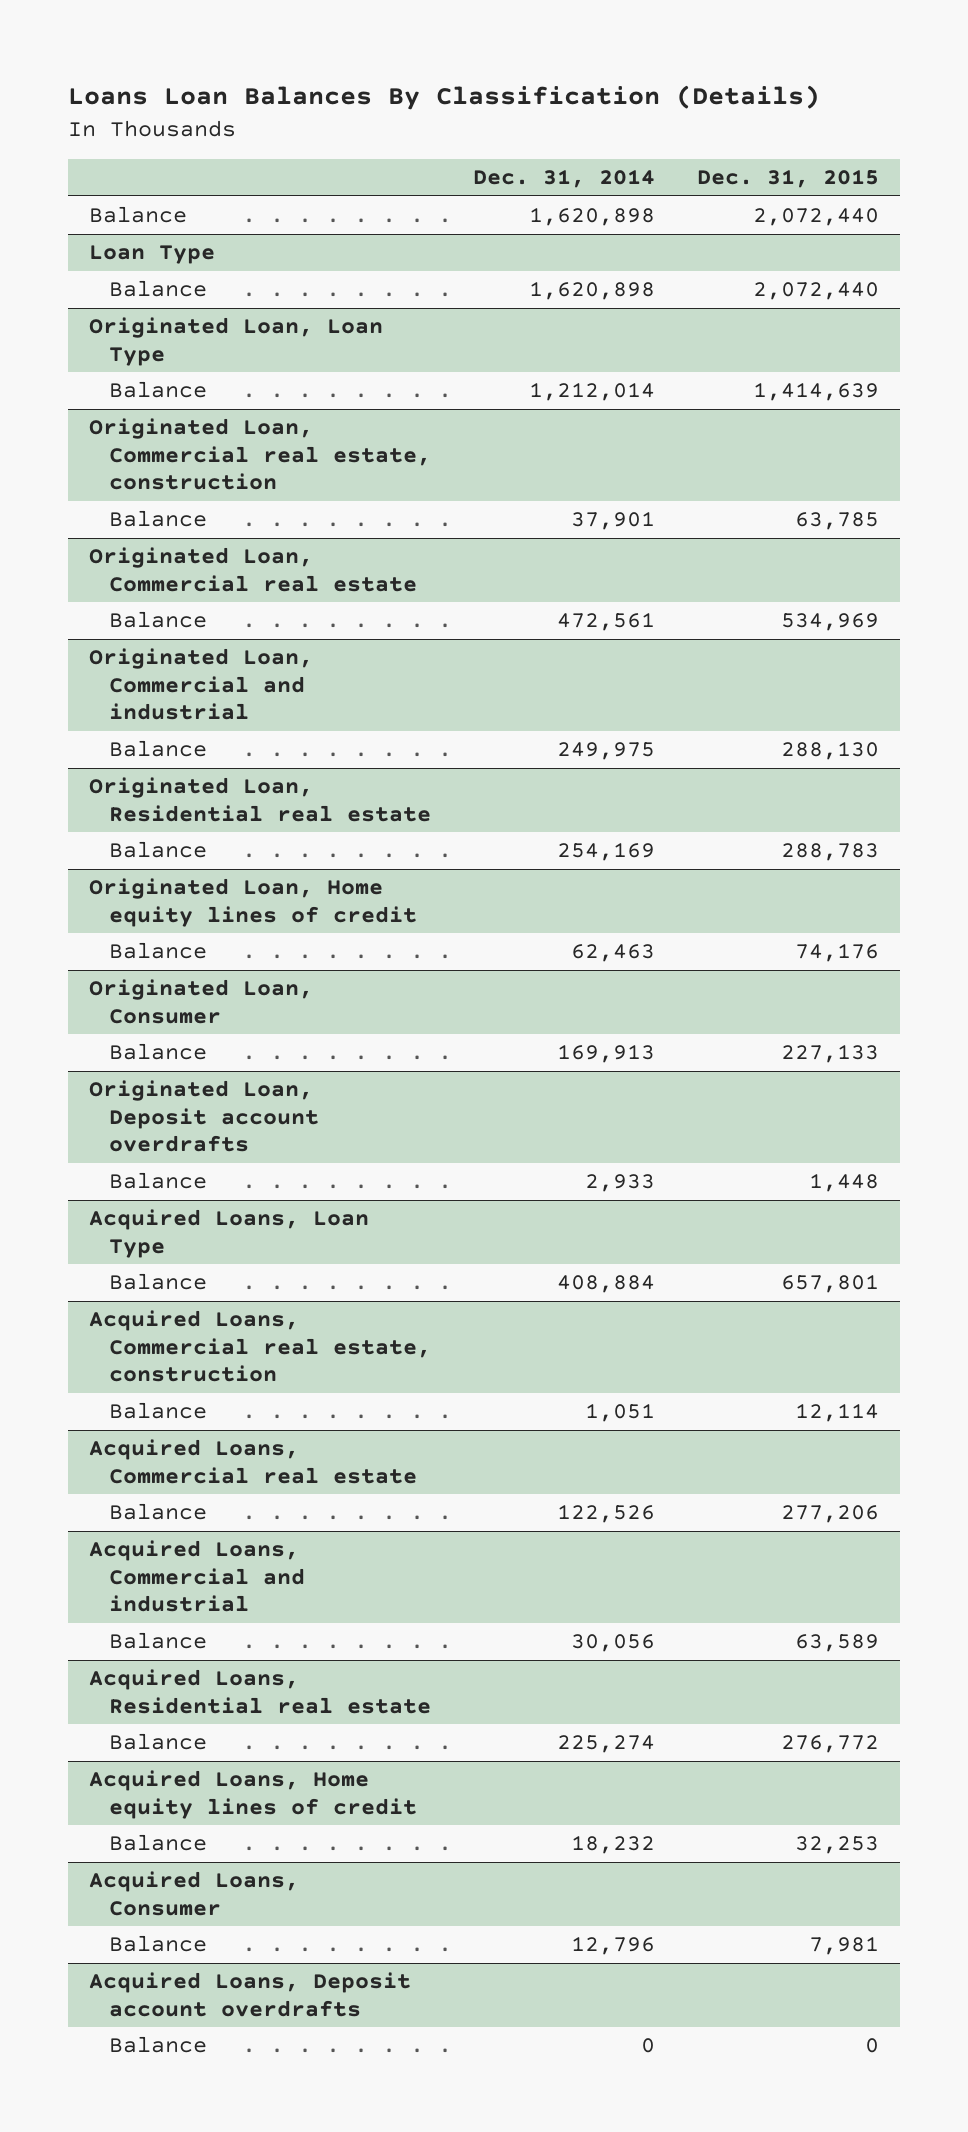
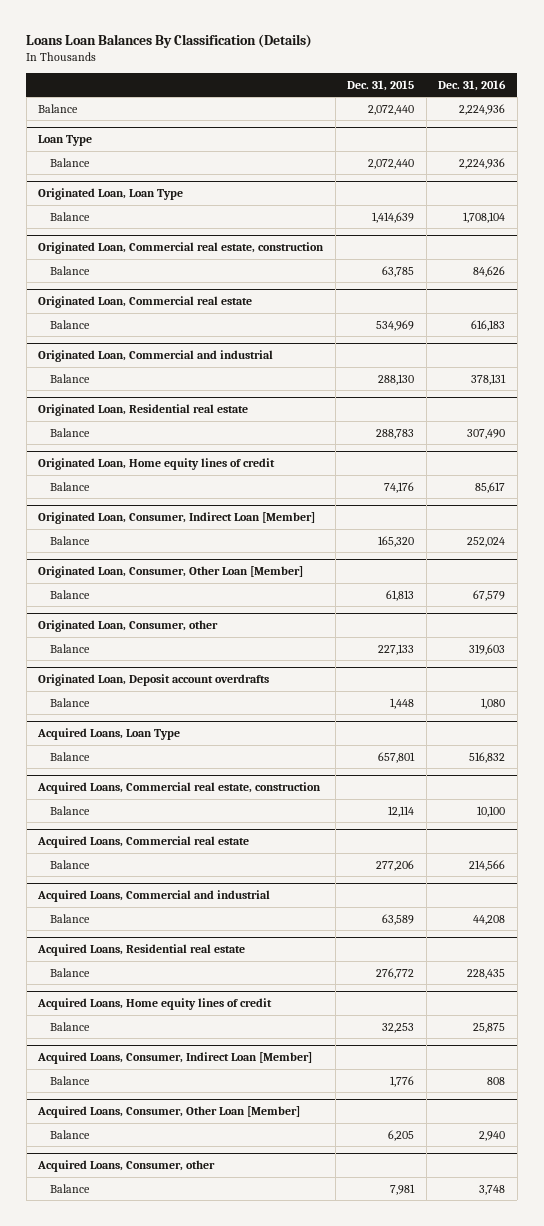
[473,169,656,189] Dec. 31, 2014 -> none
none -> [438,79,507,91] Dec. 31, 2016
none -> [38,512,316,525] Originated Loan, Consumer, Indirect Loan [Member]
none -> [49,535,90,545] Balance
none -> [38,566,304,579] Originated Loan, Consumer, Other Loan [Member]
none -> [49,589,90,599] Balance
[88,979,313,1024] Originated Loan, Consumer -> [38,620,219,633] Originated Loan, Consumer, other
none -> [37,1052,313,1065] Acquired Loans, Consumer, Indirect Loan [Member]
none -> [49,1075,90,1085] Balance
none -> [37,1106,301,1119] Acquired Loans, Consumer, Other Loan [Member]
none -> [49,1129,90,1139] Balance
[88,1871,299,1916] Acquired Loans, Consumer -> [37,1160,216,1173] Acquired Loans, Consumer, other
[88,1972,411,2017] Acquired Loans, Deposit account overdrafts -> none
[109,2036,208,2054] Balance -> none

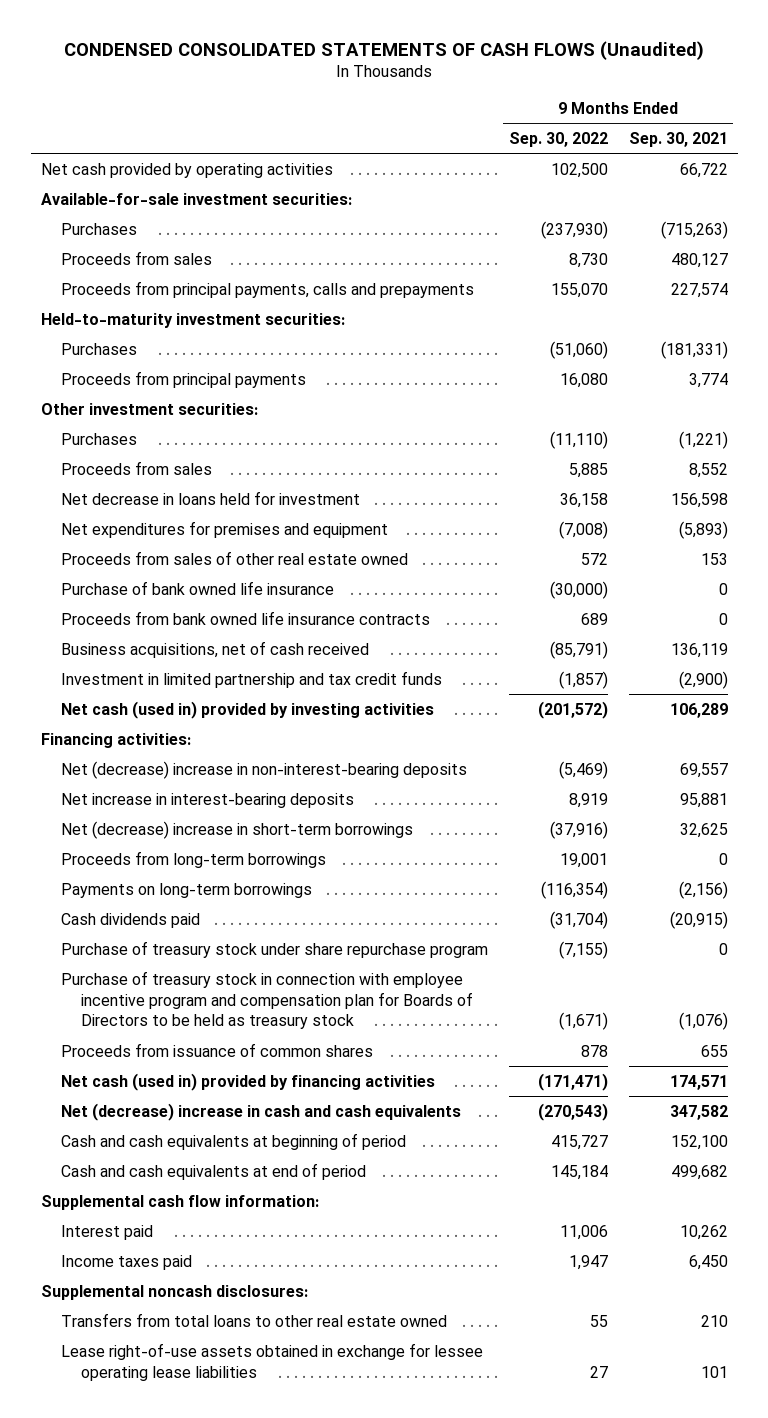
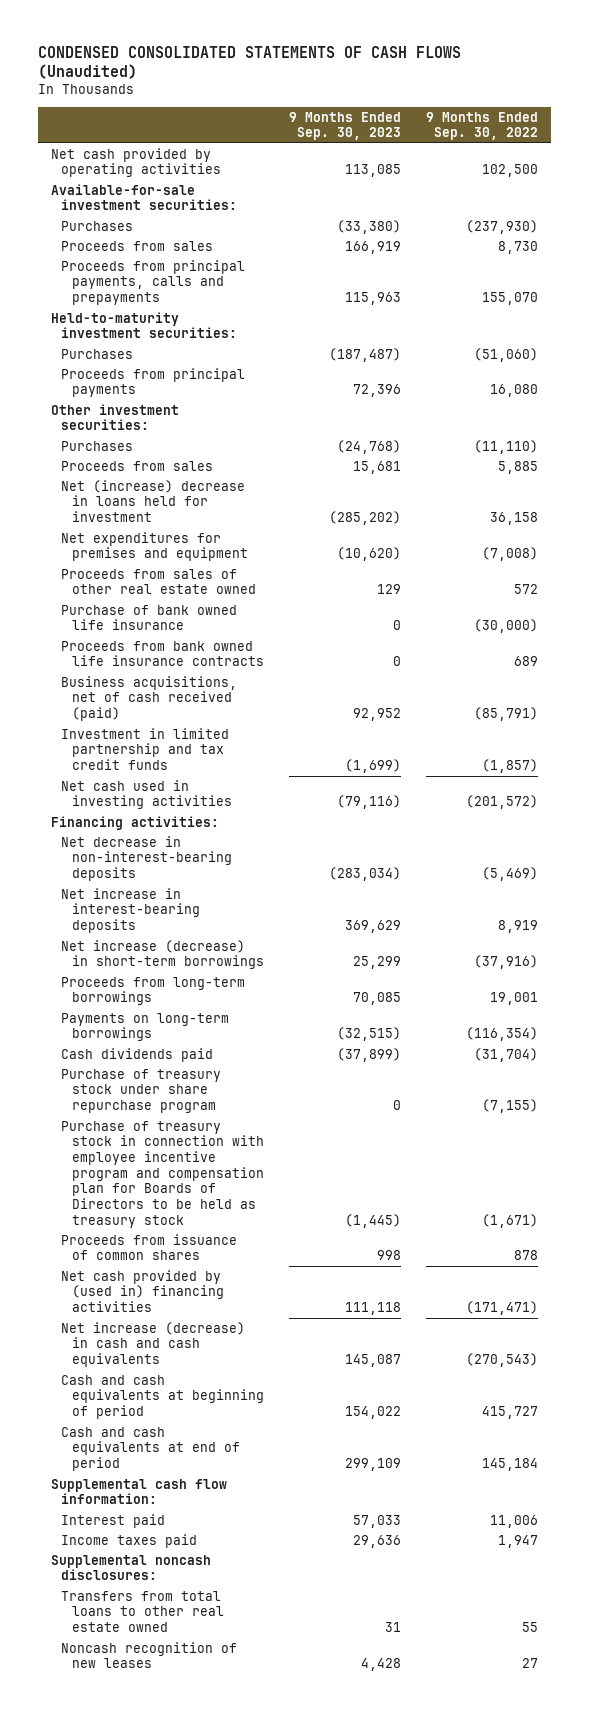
[628,131,728,147] Sep. 30, 2021 -> none
none -> [288,111,401,141] 9 Months Ended Sep. 30, 2023
[60,490,360,505] Net decrease in loans held for investment -> [61,479,246,523] Net (increase) decrease in loans held for investment
[60,640,369,658] Business acquisitions, net of cash received -> [61,675,238,722] Business acquisitions, net of cash received (paid)
[60,700,434,719] Net cash (used in) provided by investing activities -> [61,779,232,810] Net cash used in investing activities
[60,760,467,779] Net (decrease) increase in non-interest-bearing deposits -> [61,835,232,882] Net decrease in non-interest-bearing deposits
[60,820,413,839] Net (decrease) increase in short-term borrowings -> [61,939,264,970] Net increase (decrease) in short-term borrowings
[60,1072,435,1091] Net cash (used in) provided by financing activities -> [61,1269,224,1313] Net cash provided by (used in) financing activities
[60,1102,461,1121] Net (decrease) increase in cash and cash equivalents -> [61,1321,246,1368] Net increase (decrease) in cash and cash equivalents
[60,1342,483,1381] Lease right-of-use assets obtained in exchange for lessee operating lease liabilities -> [61,1641,238,1669] Noncash recognition of new leases

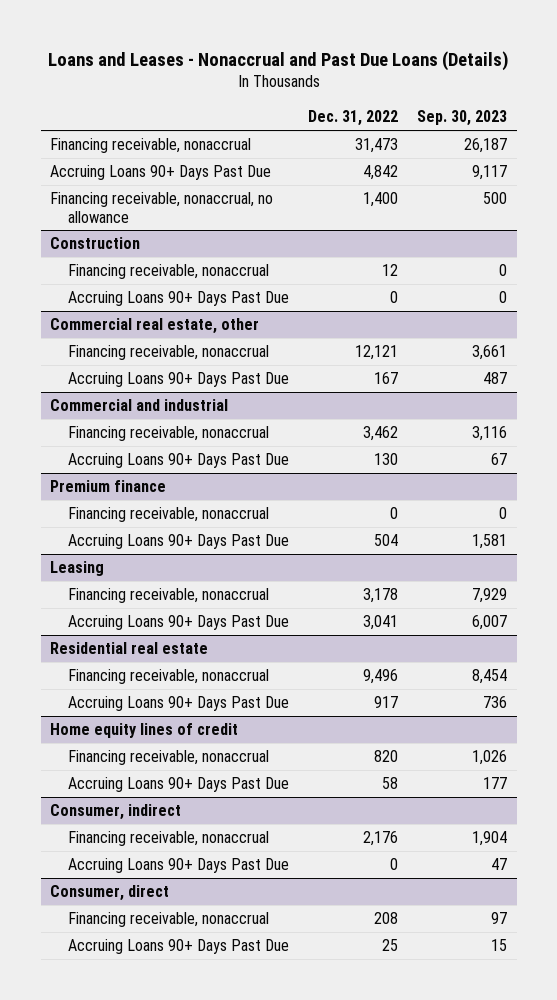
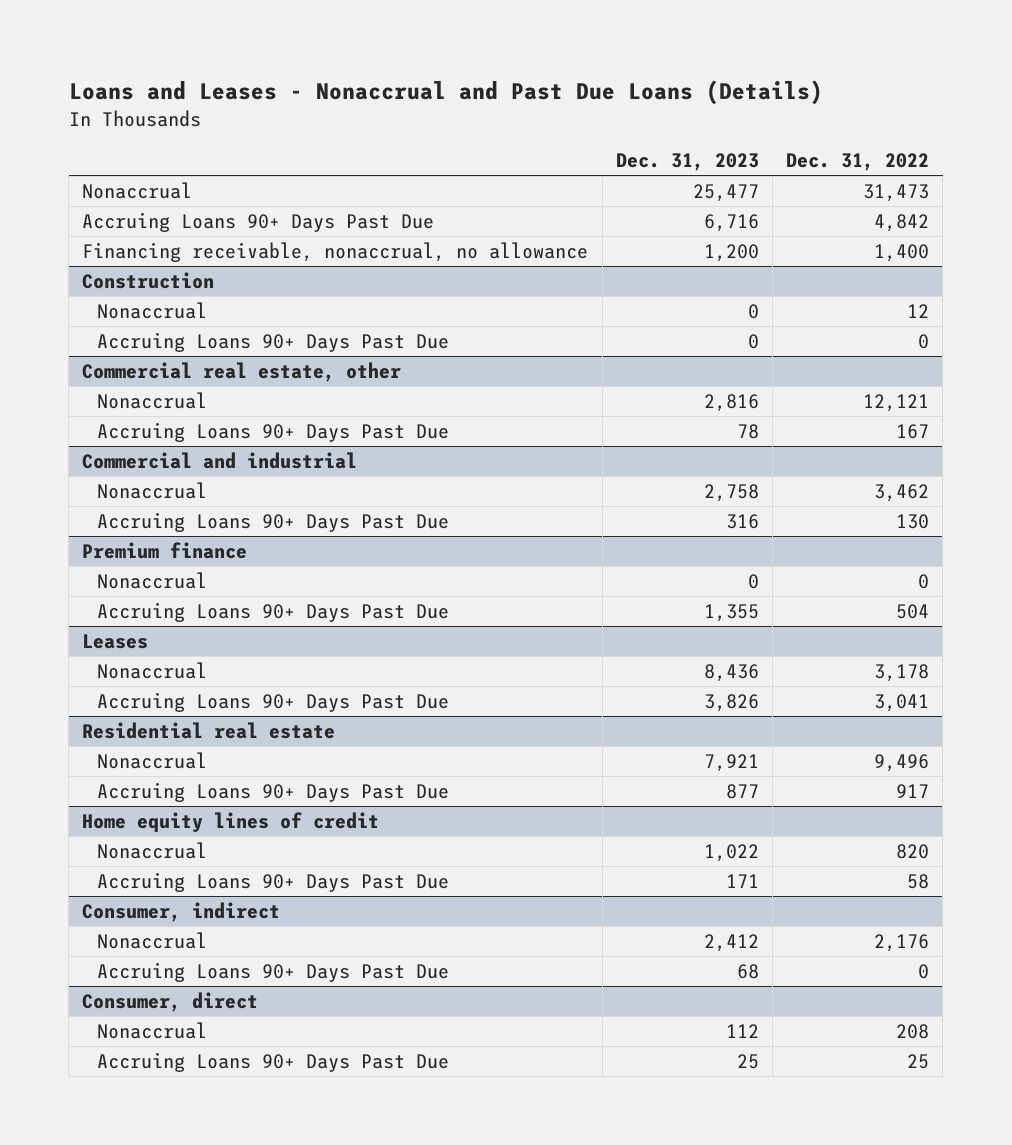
[417,110,508,127] Sep. 30, 2023 -> none
none -> [615,153,759,172] Dec. 31, 2023
[50,138,252,154] Financing receivable, nonaccrual -> [82,181,193,199] Nonaccrual
[68,264,270,280] Financing receivable, nonaccrual -> [96,301,207,319] Nonaccrual
[68,345,270,361] Financing receivable, nonaccrual -> [96,391,207,409] Nonaccrual
[68,426,270,442] Financing receivable, nonaccrual -> [96,481,207,499] Nonaccrual
[68,507,270,523] Financing receivable, nonaccrual -> [96,571,207,589] Nonaccrual
[50,561,105,577] Leasing -> [82,633,149,649] Leases
[68,588,270,604] Financing receivable, nonaccrual -> [96,661,207,679] Nonaccrual
[68,669,270,685] Financing receivable, nonaccrual -> [96,751,207,769] Nonaccrual
[68,750,270,766] Financing receivable, nonaccrual -> [96,841,207,859] Nonaccrual
[68,831,270,847] Financing receivable, nonaccrual -> [96,931,207,949] Nonaccrual
[68,912,270,928] Financing receivable, nonaccrual -> [96,1021,207,1039] Nonaccrual

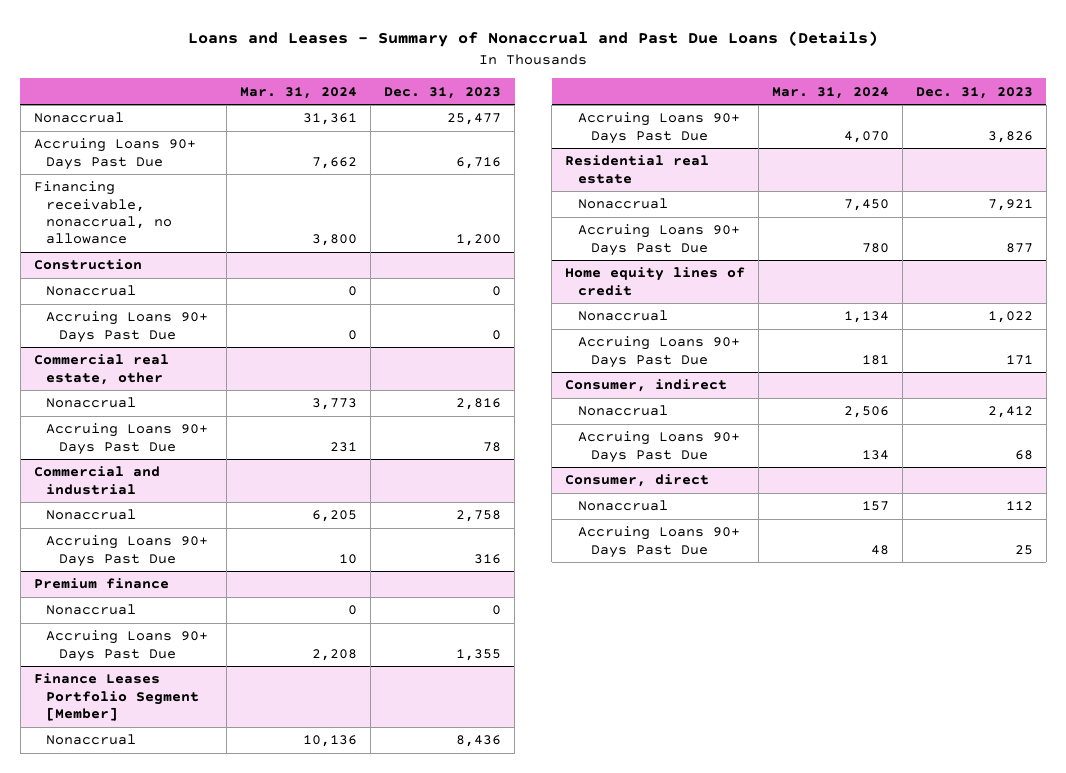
[68,80,823,106] Loans and Leases - Nonaccrual and Past Due Loans (Details) -> [188,31,879,48] Loans and Leases - Summary of Nonaccrual and Past Due Loans (Details)
[786,153,930,172] Dec. 31, 2022 -> none
none -> [240,86,358,99] Mar. 31, 2024
[82,633,149,649] Leases -> [33,673,200,722] Finance Leases Portfolio Segment [Member]

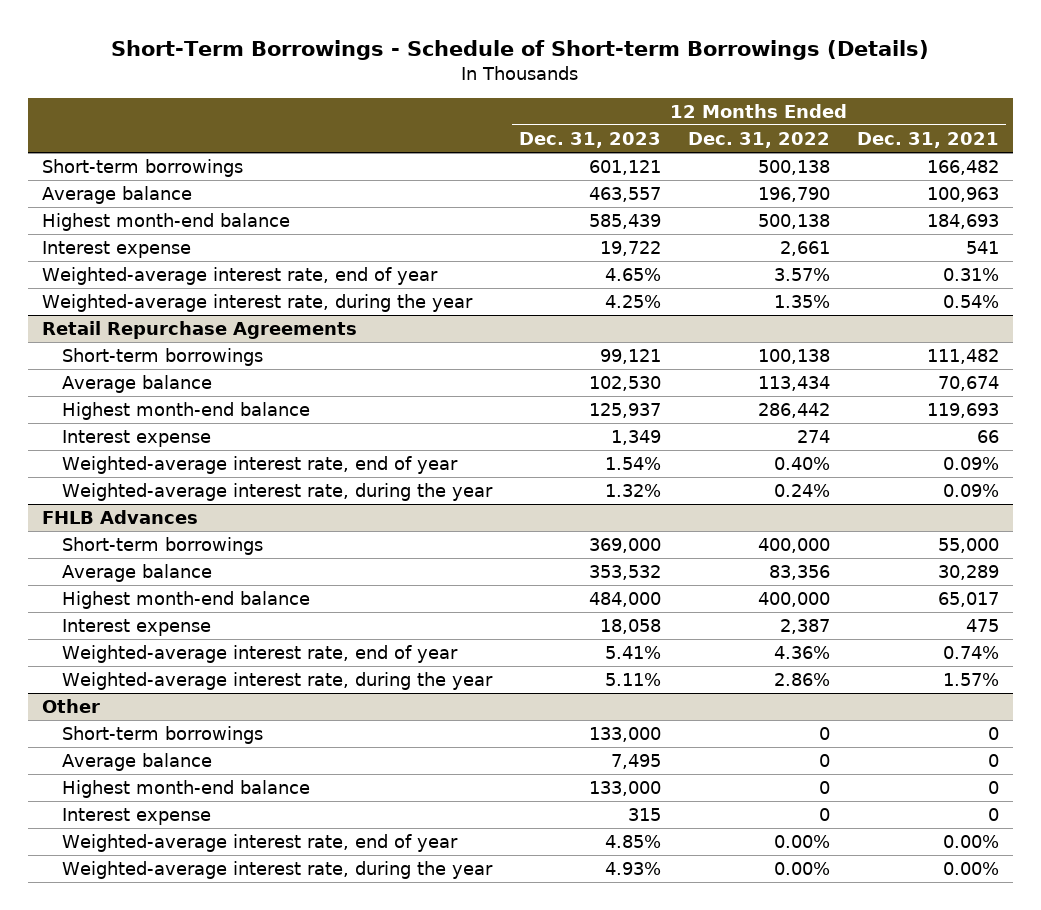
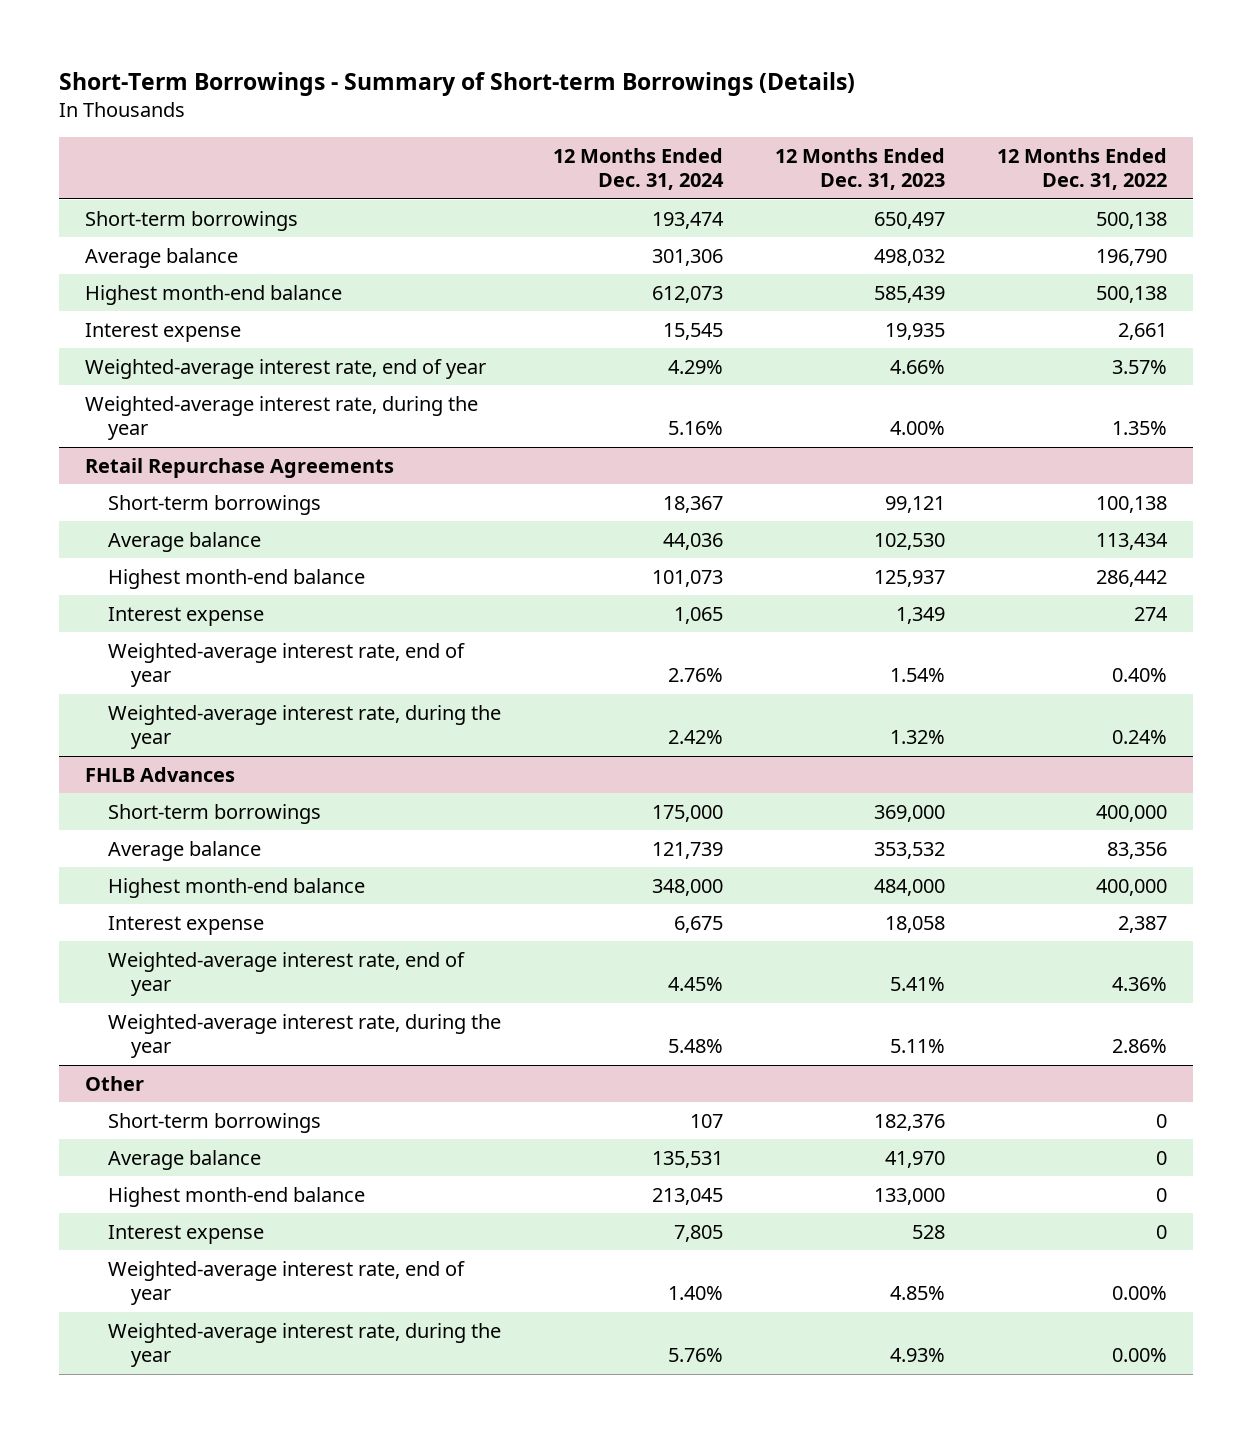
[111,39,930,60] Short-Term Borrowings - Schedule of Short-term Borrowings (Details) -> [59,72,856,97] Short-Term Borrowings - Summary of Short-term Borrowings (Details)
[857,132,1000,149] Dec. 31, 2021 -> none
none -> [552,147,724,191] 12 Months Ended Dec. 31, 2024
[588,160,661,176] 601,121 -> [873,211,945,229] 650,497
[588,187,661,203] 463,557 -> [873,248,945,266] 498,032
[599,241,661,257] 19,722 -> [884,322,945,340] 19,935
[604,268,661,282] 4.65% -> [889,359,945,374] 4.66%
[604,295,661,309] 4.25% -> [889,421,945,436] 4.00%
[588,727,661,743] 133,000 -> [873,1113,945,1131] 182,376
[610,754,661,770] 7,495 -> [884,1150,945,1168] 41,970
[627,808,661,822] 315 -> [911,1224,945,1239] 528

